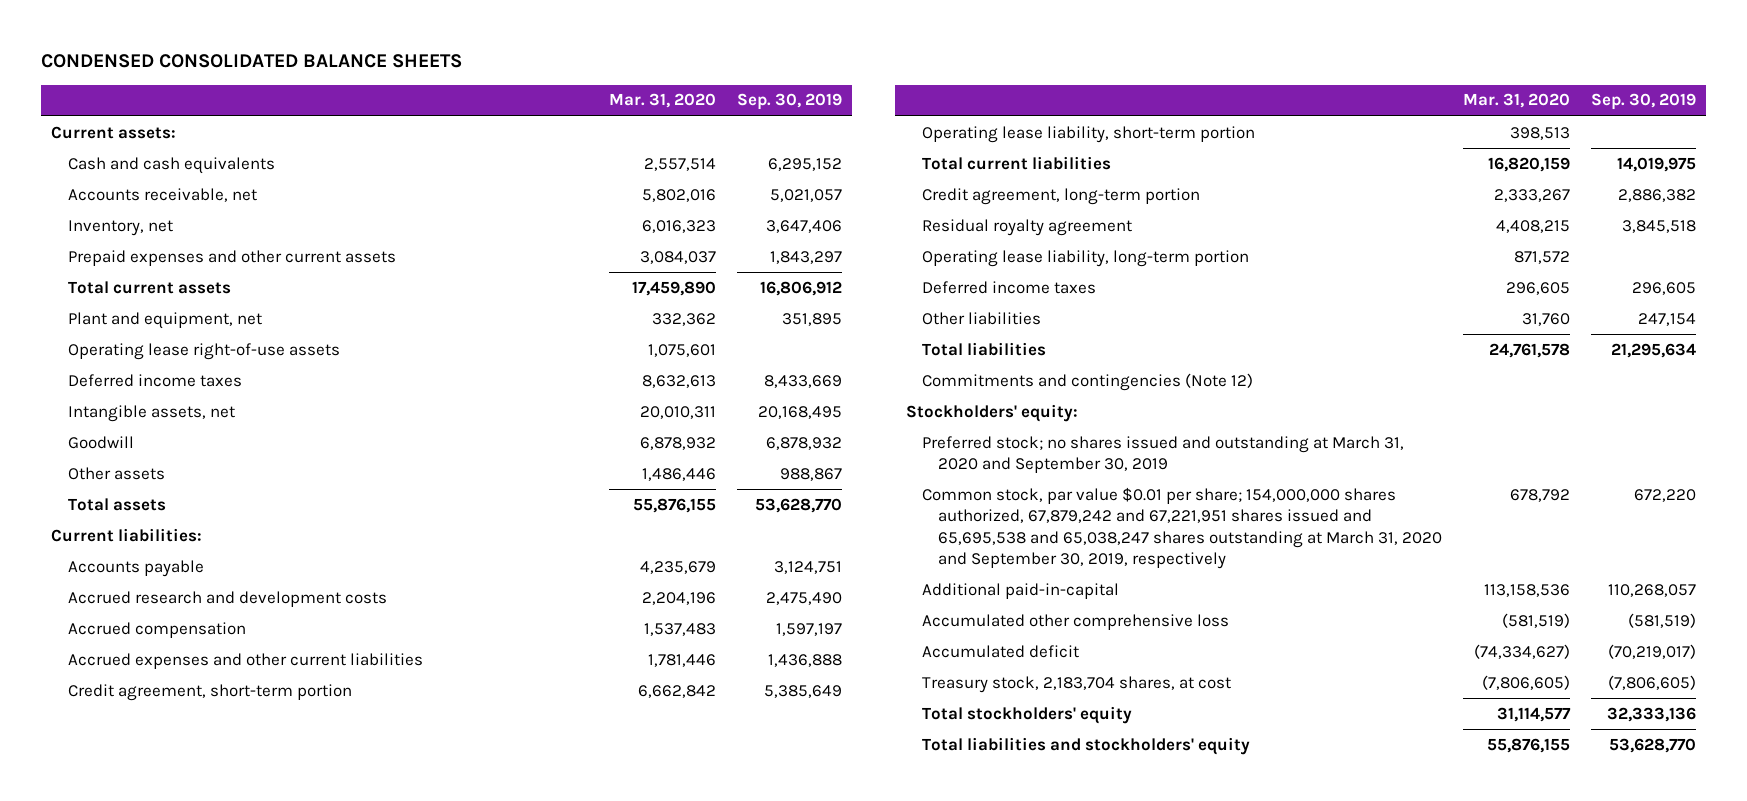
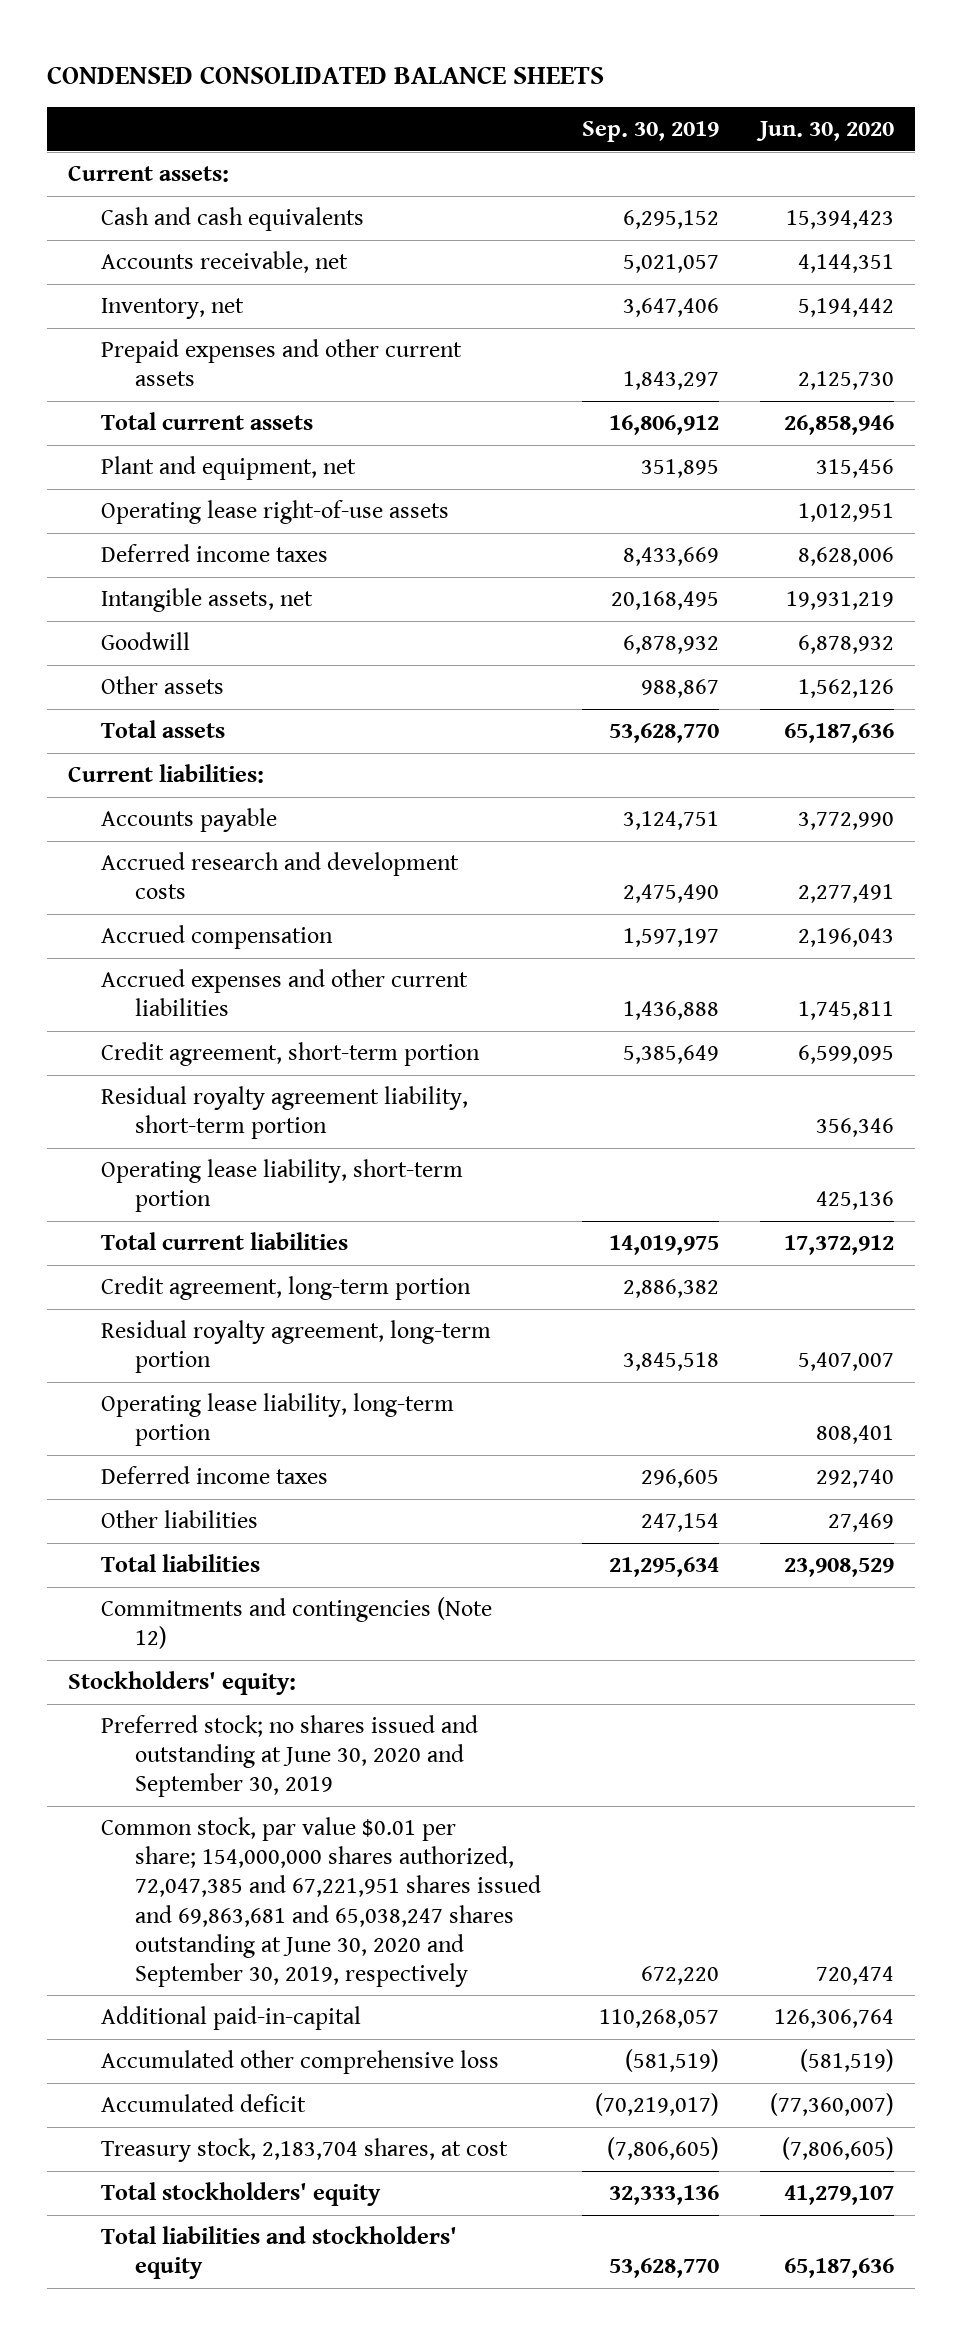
[608,93,716,109] Mar. 31, 2020 -> none
none -> [756,121,895,142] Jun. 30, 2020
none -> [101,1086,469,1140] Residual royalty agreement liability, short-term portion
[921,218,1132,236] Residual royalty agreement -> [101,1320,492,1374] Residual royalty agreement, long-term portion
[921,435,1404,474] Preferred stock; no shares issued and outstanding at March 31, 2020 and September 30, 2019 -> [101,1715,479,1798] Preferred stock; no shares issued and outstanding at June 30, 2020 and September 30, 2019
[921,486,1442,570] Common stock, par value $0.01 per share; 154,000,000 shares authorized, 67,879,242 and 67,221,951 shares issued and 65,695,538 and 65,038,247 shares outstanding at March 31, 2020 and September 30, 2019, respectively -> [101,1817,541,1987] Common stock, par value $0.01 per share; 154,000,000 shares authorized, 72,047,385 and 67,221,951 shares issued and 69,863,681 and 65,038,247 shares outstanding at June 30, 2020 and September 30, 2019, respectively

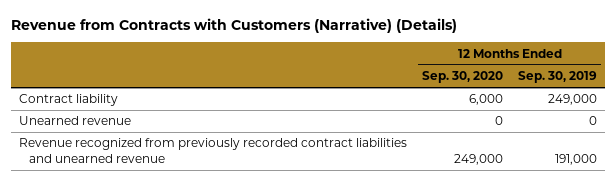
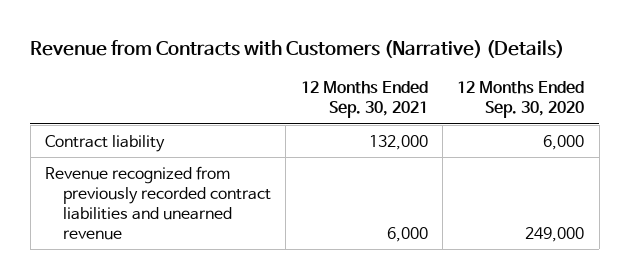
[518,71,598,84] Sep. 30, 2019 -> none
none -> [300,81,428,119] 12 Months Ended Sep. 30, 2021
[18,116,131,126] Unearned revenue -> none

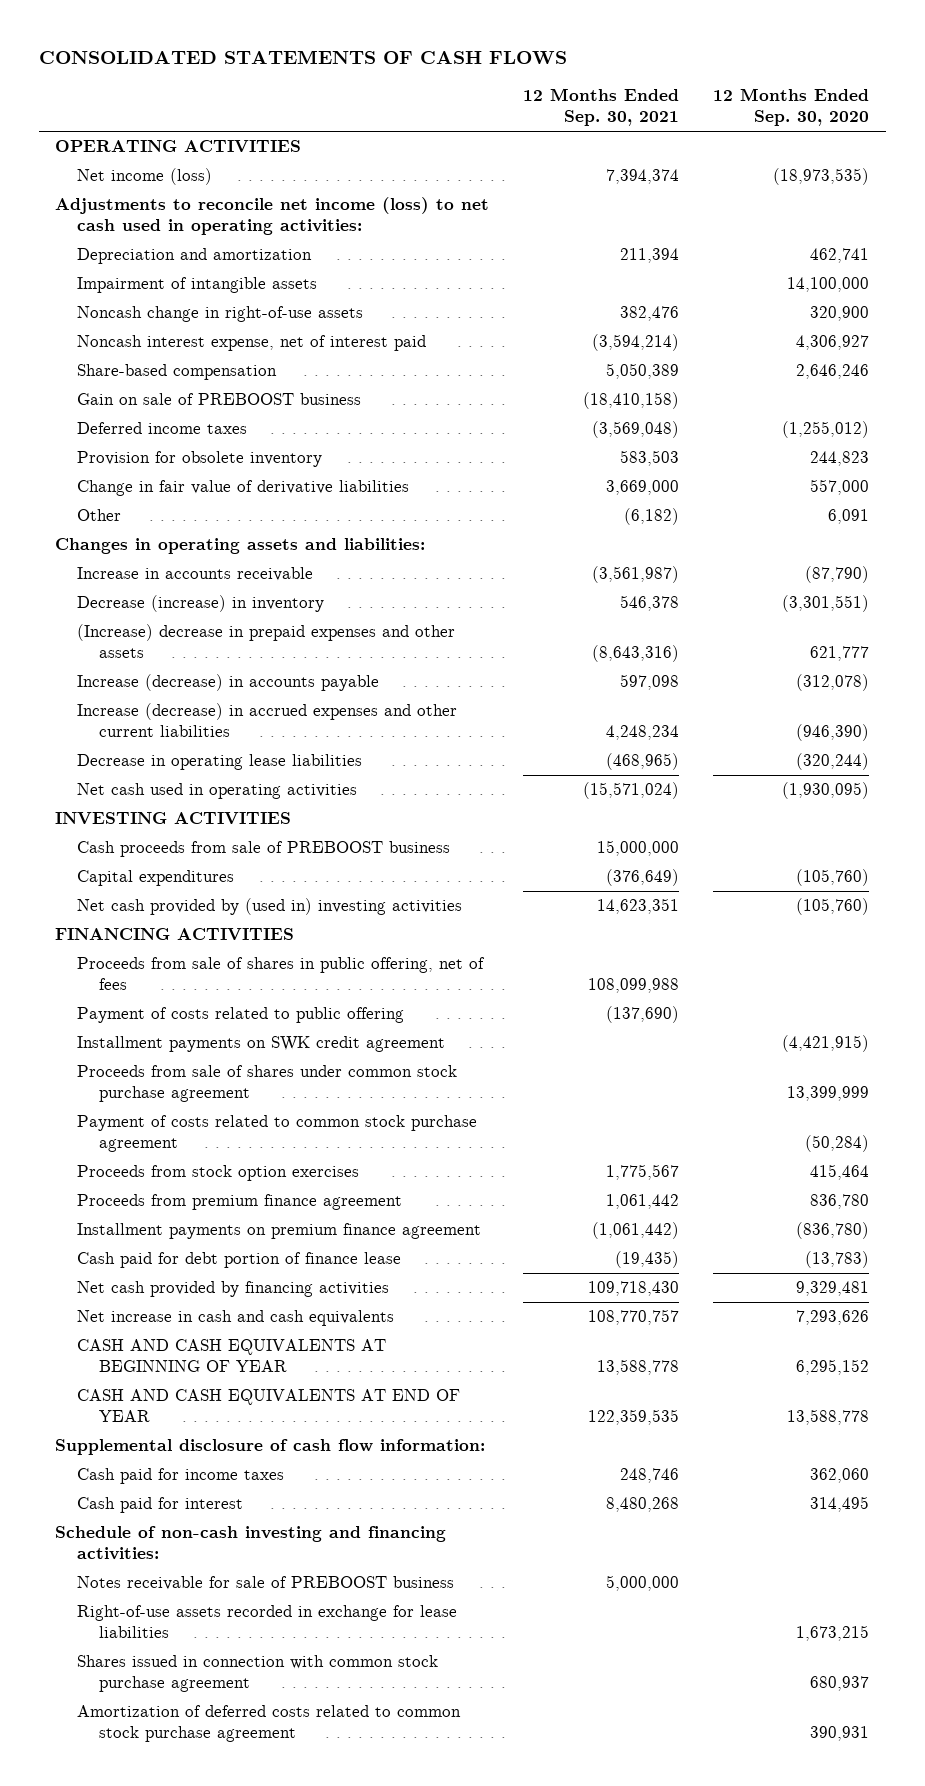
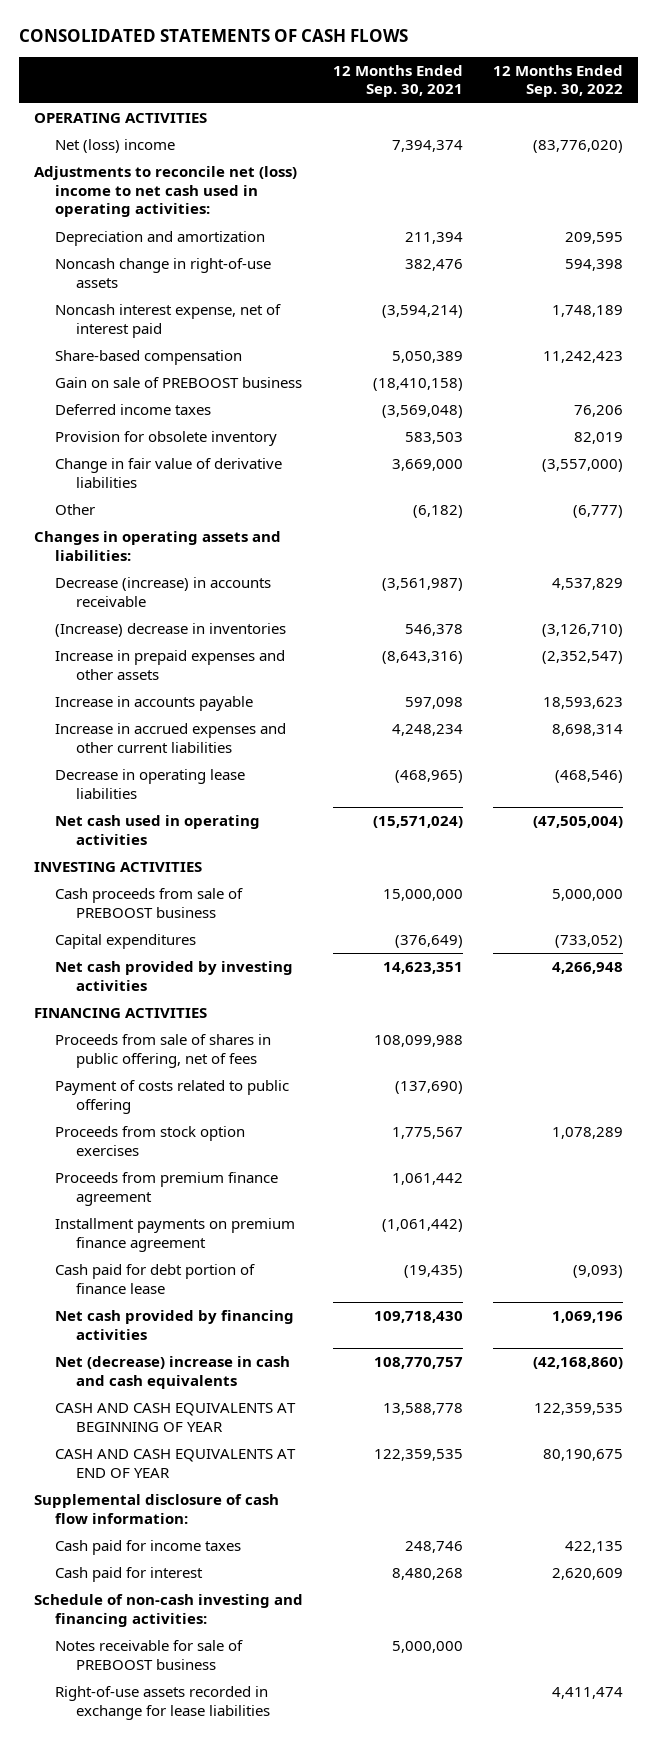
[713,88,870,127] 12 Months Ended Sep. 30, 2020 -> none
none -> [493,64,624,98] 12 Months Ended Sep. 30, 2022
[77,168,213,186] Net income (loss) -> [55,139,176,154] Net (loss) income
[55,197,490,236] Adjustments to reconcile net income (loss) to net cash used in operating activities: -> [34,166,298,218] Adjustments to reconcile net (loss) income to net cash used in operating activities:
[77,277,318,294] Impairment of intangible assets -> none
[77,567,314,582] Increase in accounts receivable -> [55,577,272,607] Decrease (increase) in accounts receivable
[77,595,325,613] Decrease (increase) in inventory -> [55,623,287,638] (Increase) decrease in inventories
[77,624,456,659] (Increase) decrease in prepaid expenses and other assets -> [55,650,286,680] Increase in prepaid expenses and other assets
[77,674,380,692] Increase (decrease) in accounts payable -> [55,696,254,712] Increase in accounts payable
[77,703,458,738] Increase (decrease) in accrued expenses and other current liabilities -> [55,723,287,753] Increase in accrued expenses and other current liabilities
[77,898,463,916] Net cash provided by (used in) investing activities -> [55,961,294,991] Net cash provided by investing activities
[77,1036,446,1053] Installment payments on SWK credit agreement -> none
[77,1065,458,1103] Proceeds from sale of shares under common stock purchase agreement -> none
[77,1115,478,1153] Payment of costs related to common stock purchase agreement -> none
[77,1310,395,1327] Net increase in cash and cash equivalents -> [55,1356,291,1389] Net (decrease) increase in cash and cash equivalents
[77,1655,439,1693] Shares issued in connection with common stock purchase agreement -> none
[77,1705,462,1743] Amortization of deferred costs related to common stock purchase agreement -> none

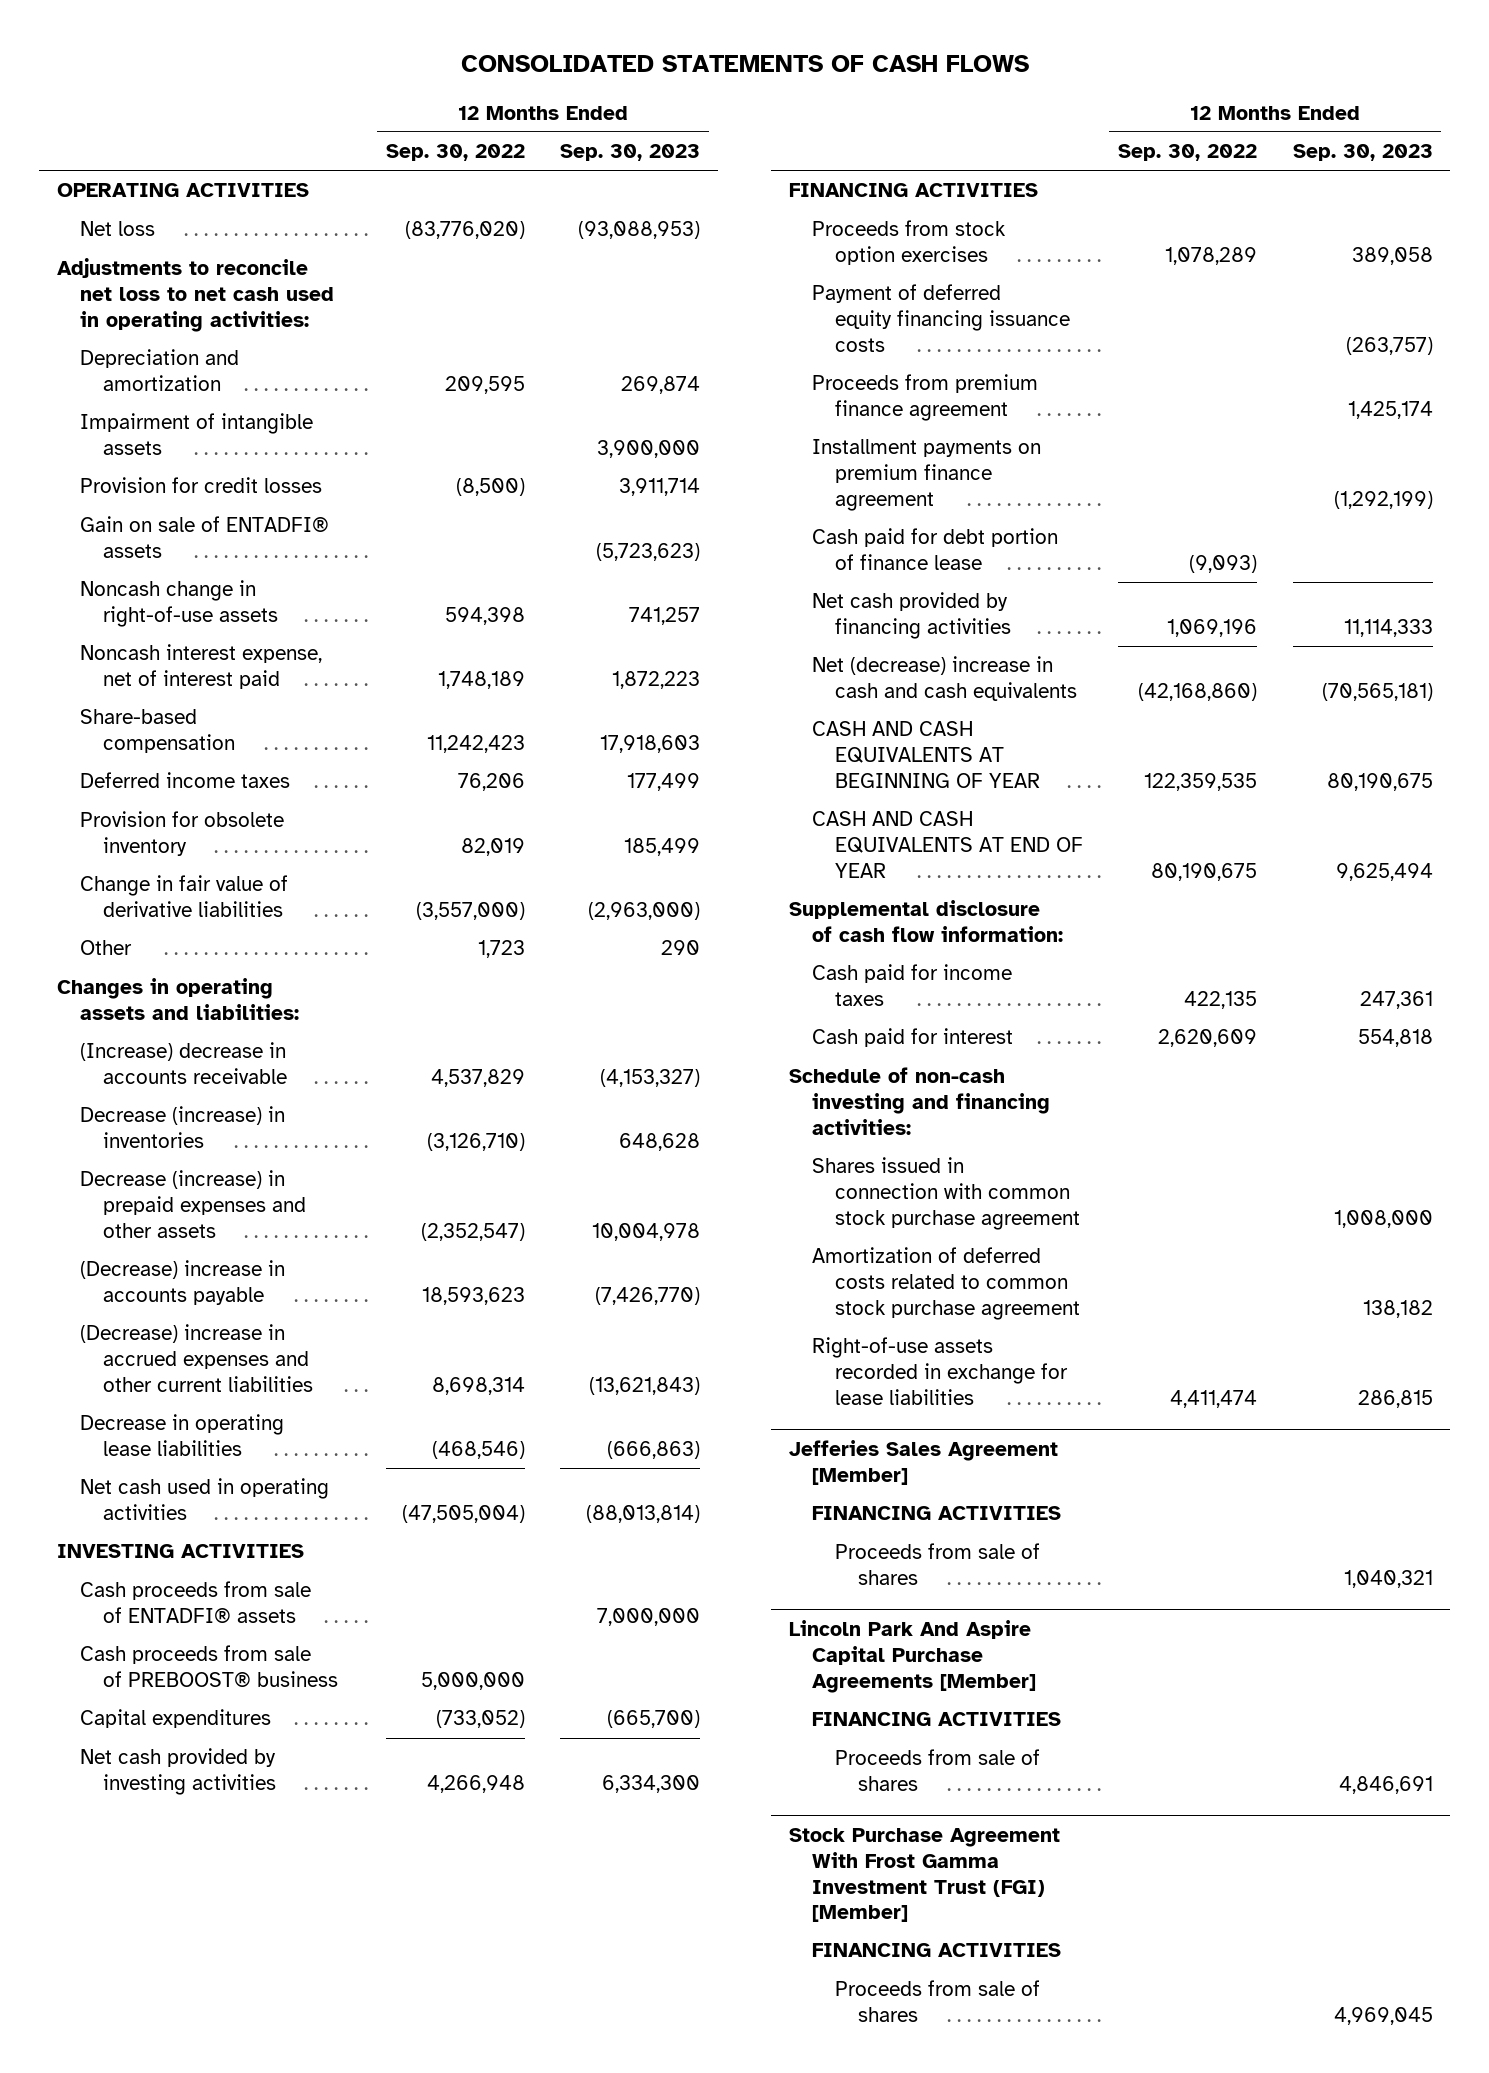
[333,64,464,98] 12 Months Ended Sep. 30, 2021 -> none
none -> [560,144,701,162] Sep. 30, 2023
[55,139,176,154] Net (loss) income -> [79,221,155,237] Net loss
[34,166,298,218] Adjustments to reconcile net (loss) income to net cash used in operating activities: -> [56,258,334,332] Adjustments to reconcile net loss to net cash used in operating activities:
none -> [79,413,313,456] Impairment of intangible assets
none -> [79,477,322,494] Provision for credit losses
none -> [79,516,329,559] Gain on sale of ENTADFI® assets
[55,377,303,389] Gain on sale of PREBOOST business -> none
[573,505,624,519] (6,777) -> [478,940,526,959] 1,723
[55,577,272,607] Decrease (increase) in accounts receivable -> [79,1042,287,1085] (Increase) decrease in accounts receivable
[55,623,287,638] (Increase) decrease in inventories -> [79,1106,285,1149] Decrease (increase) in inventories
[55,650,286,680] Increase in prepaid expenses and other assets -> [79,1170,306,1238] Decrease (increase) in prepaid expenses and other assets
[55,696,254,712] Increase in accounts payable -> [79,1260,285,1306] (Decrease) increase in accounts payable
[55,723,287,753] Increase in accrued expenses and other current liabilities -> [79,1324,313,1392] (Decrease) increase in accrued expenses and other current liabilities
none -> [79,1581,311,1624] Cash proceeds from sale of ENTADFI® assets
[55,888,244,918] Cash proceeds from sale of PREBOOST business -> [79,1645,338,1688] Cash proceeds from sale of PREBOOST® business
[55,1034,272,1068] Proceeds from sale of shares in public offering, net of fees -> none
[55,1080,290,1114] Payment of costs related to public offering -> none
none -> [811,284,1070,352] Payment of deferred equity financing issuance costs
[55,1640,244,1670] Notes receivable for sale of PREBOOST business -> none
none -> [811,1157,1080,1230] Shares issued in connection with common stock purchase agreement
none -> [811,1247,1080,1320] Amortization of deferred costs related to common stock purchase agreement
none -> [788,1440,1058,1485] Jefferies Sales Agreement [Member]
none -> [811,1506,1061,1521] FINANCING ACTIVITIES
none -> [834,1543,1040,1586] Proceeds from sale of shares
none -> [788,1620,1036,1693] Lincoln Park And Aspire Capital Purchase Agreements [Member]
none -> [811,1712,1061,1727] FINANCING ACTIVITIES
none -> [834,1749,1040,1792] Proceeds from sale of shares
none -> [788,1828,1060,1923] Stock Purchase Agreement With Frost Gamma Investment Trust (FGI) [Member]
none -> [811,1943,1061,1958] FINANCING ACTIVITIES
none -> [834,1980,1040,2023] Proceeds from sale of shares

